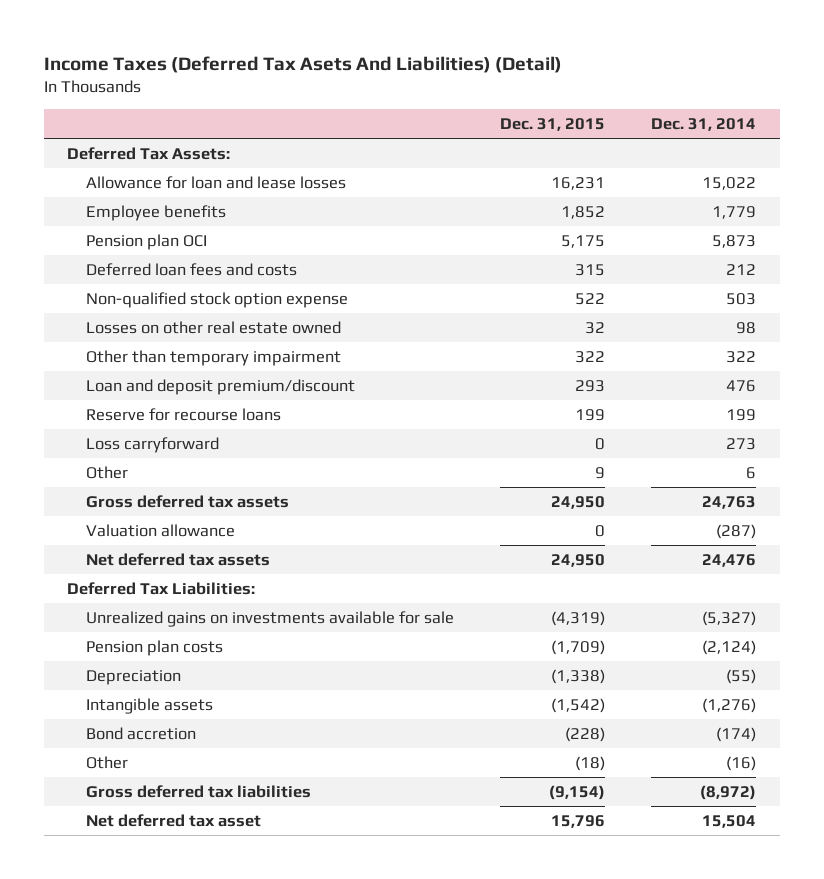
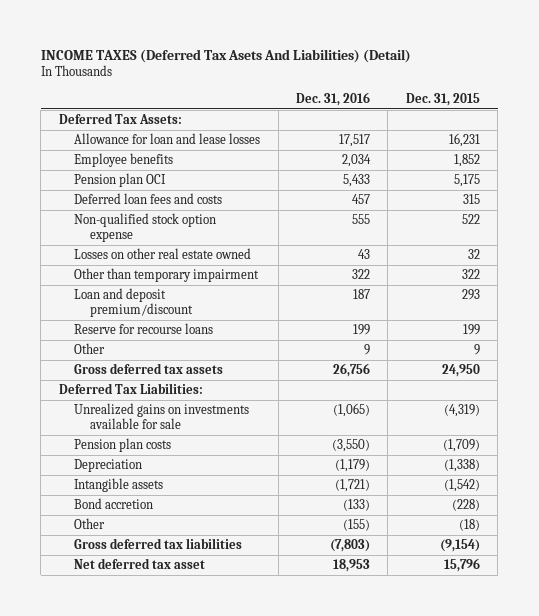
[44,55,563,73] Income Taxes (Deferred Tax Asets And Liabilities) (Detail) -> [40,48,411,63] INCOME TAXES (Deferred Tax Asets And Liabilities) (Detail)
[651,117,757,131] Dec. 31, 2014 -> none
none -> [296,91,371,106] Dec. 31, 2016
[85,437,219,454] Loss carryforward -> none
[85,524,235,538] Valuation allowance -> none
[85,553,270,567] Net deferred tax assets -> none

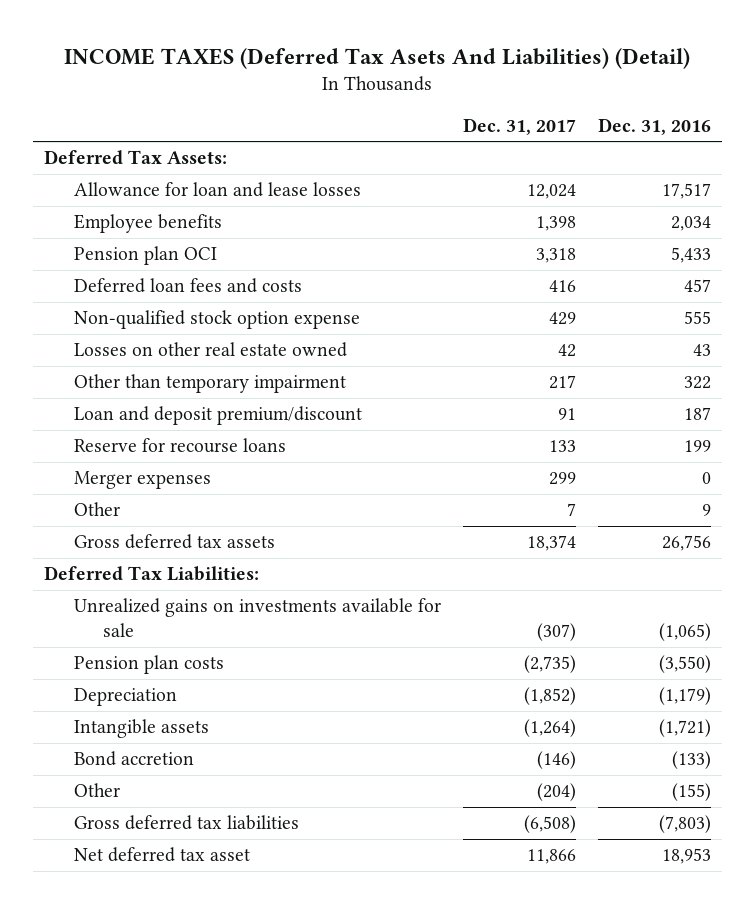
[405,92,480,106] Dec. 31, 2015 -> none
none -> [462,117,576,135] Dec. 31, 2017
none -> [73,471,211,490] Merger expenses

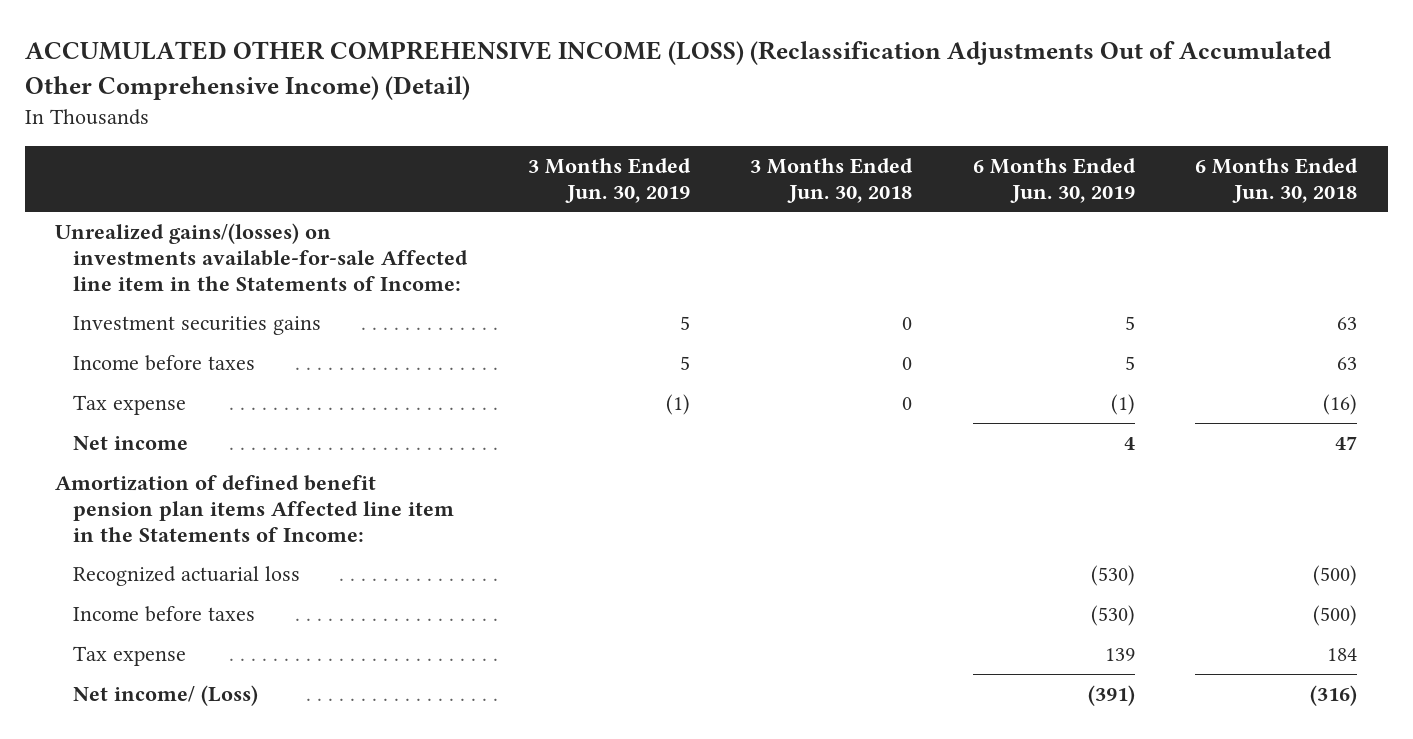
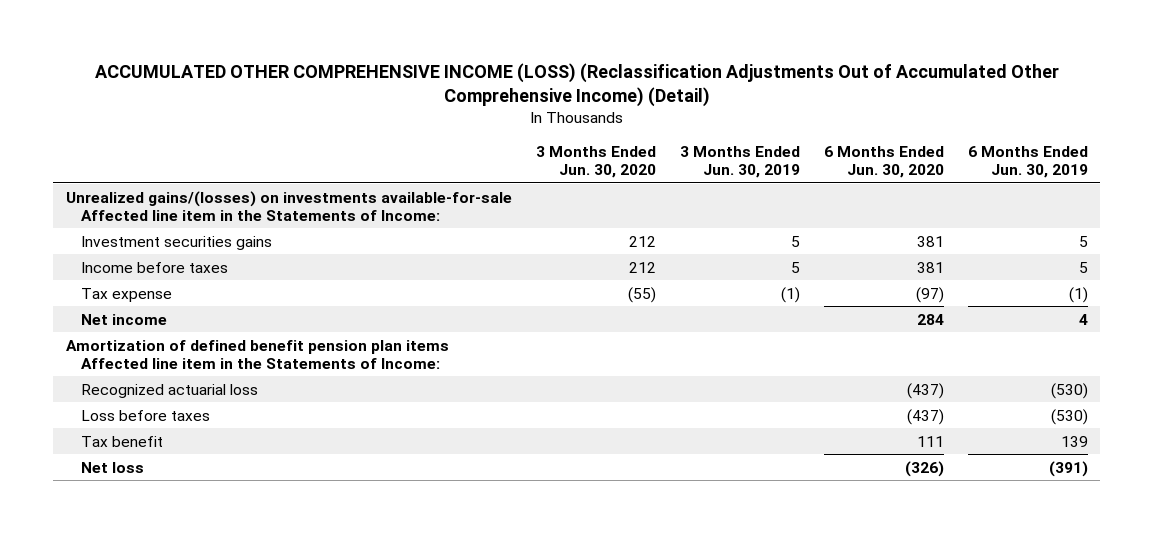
[750,157,914,203] 3 Months Ended Jun. 30, 2018 -> none
[1195,157,1359,203] 6 Months Ended Jun. 30, 2018 -> none
none -> [535,145,656,179] 3 Months Ended Jun. 30, 2020
none -> [824,145,945,179] 6 Months Ended Jun. 30, 2020
[73,606,256,623] Income before taxes -> [81,409,211,421] Loss before taxes
[73,646,187,667] Tax expense -> [81,435,164,447] Tax benefit
[73,685,259,707] Net income/ (Loss) -> [81,461,145,473] Net loss

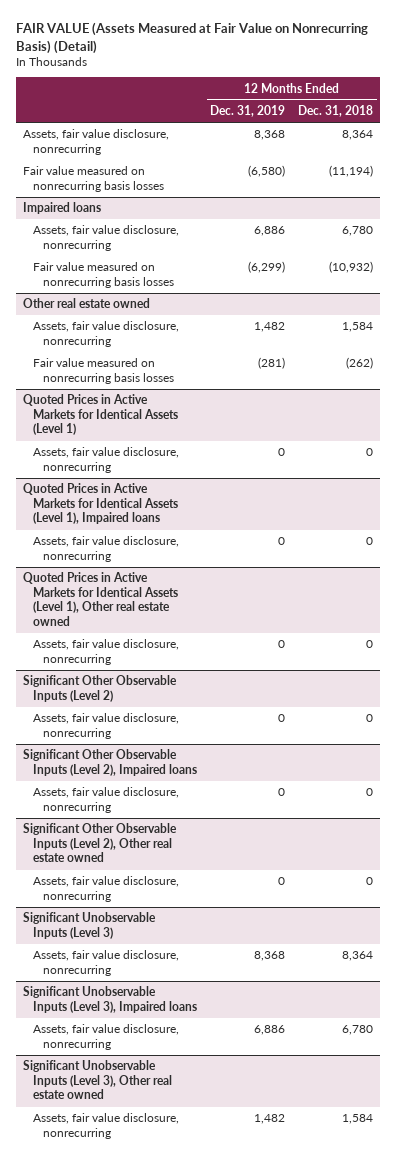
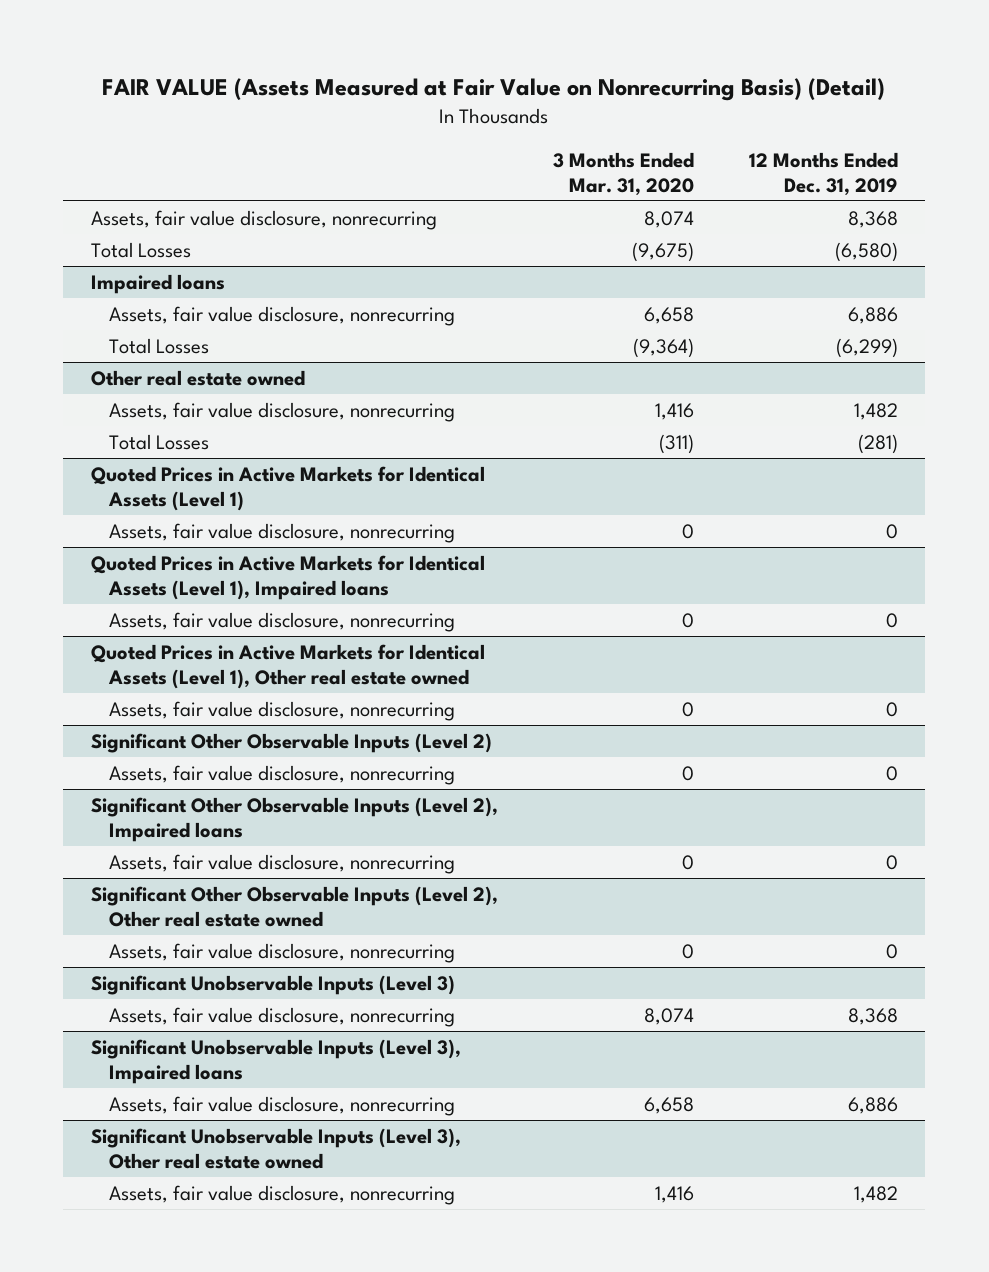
[298,105,374,118] Dec. 31, 2018 -> none
none -> [552,151,694,196] 3 Months Ended Mar. 31, 2020
[22,166,164,192] Fair value measured on nonrecurring basis losses -> [90,241,191,258] Total Losses
[32,262,175,288] Fair value measured on nonrecurring basis losses -> [109,337,210,354] Total Losses
[32,358,175,384] Fair value measured on nonrecurring basis losses -> [109,433,210,450] Total Losses

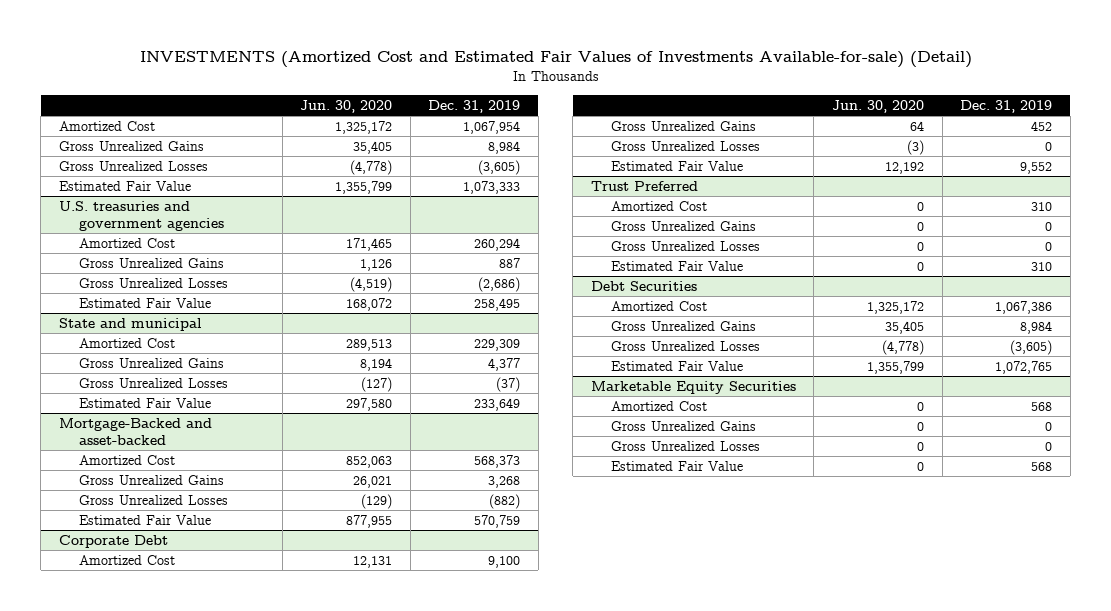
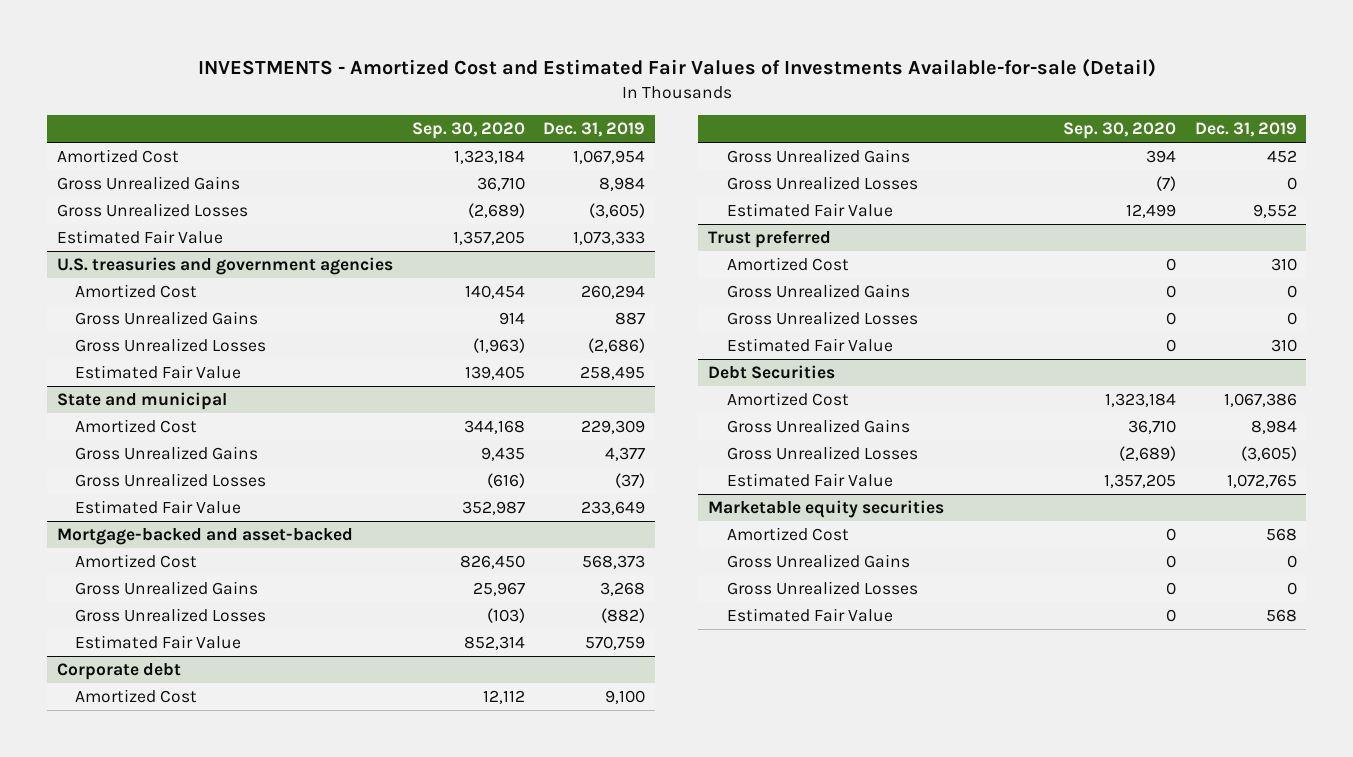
[139,51,972,69] INVESTMENTS (Amortized Cost and Estimated Fair Values of Investments Available-for-sale) (Detail) -> [197,58,1156,78] INVESTMENTS - Amortized Cost and Estimated Fair Values of Investments Available-for-sale (Detail)
[300,99,393,113] Jun. 30, 2020 -> none
none -> [411,122,525,140] Sep. 30, 2020
[59,417,213,445] Mortgage-Backed and asset-backed -> [56,528,353,546] Mortgage-backed and asset-backed
[59,534,169,548] Corporate Debt -> [56,663,181,681] Corporate debt
[590,180,698,191] Trust Preferred -> [707,230,831,249] Trust preferred
[590,380,796,394] Marketable Equity Securities -> [707,500,944,519] Marketable equity securities

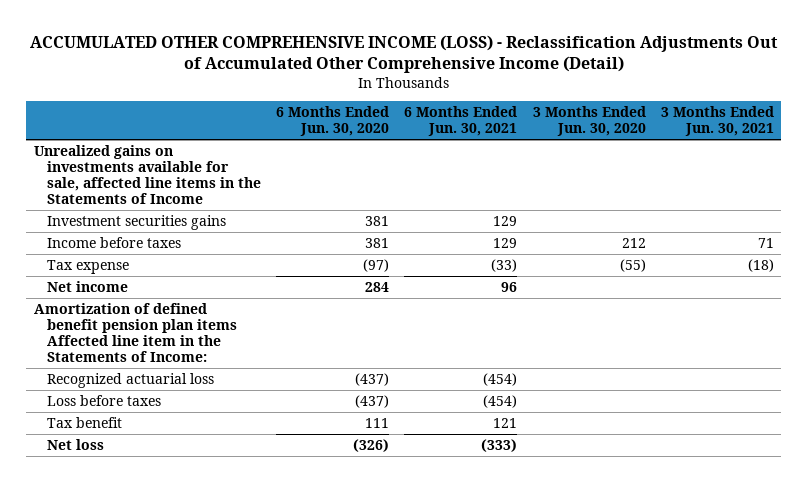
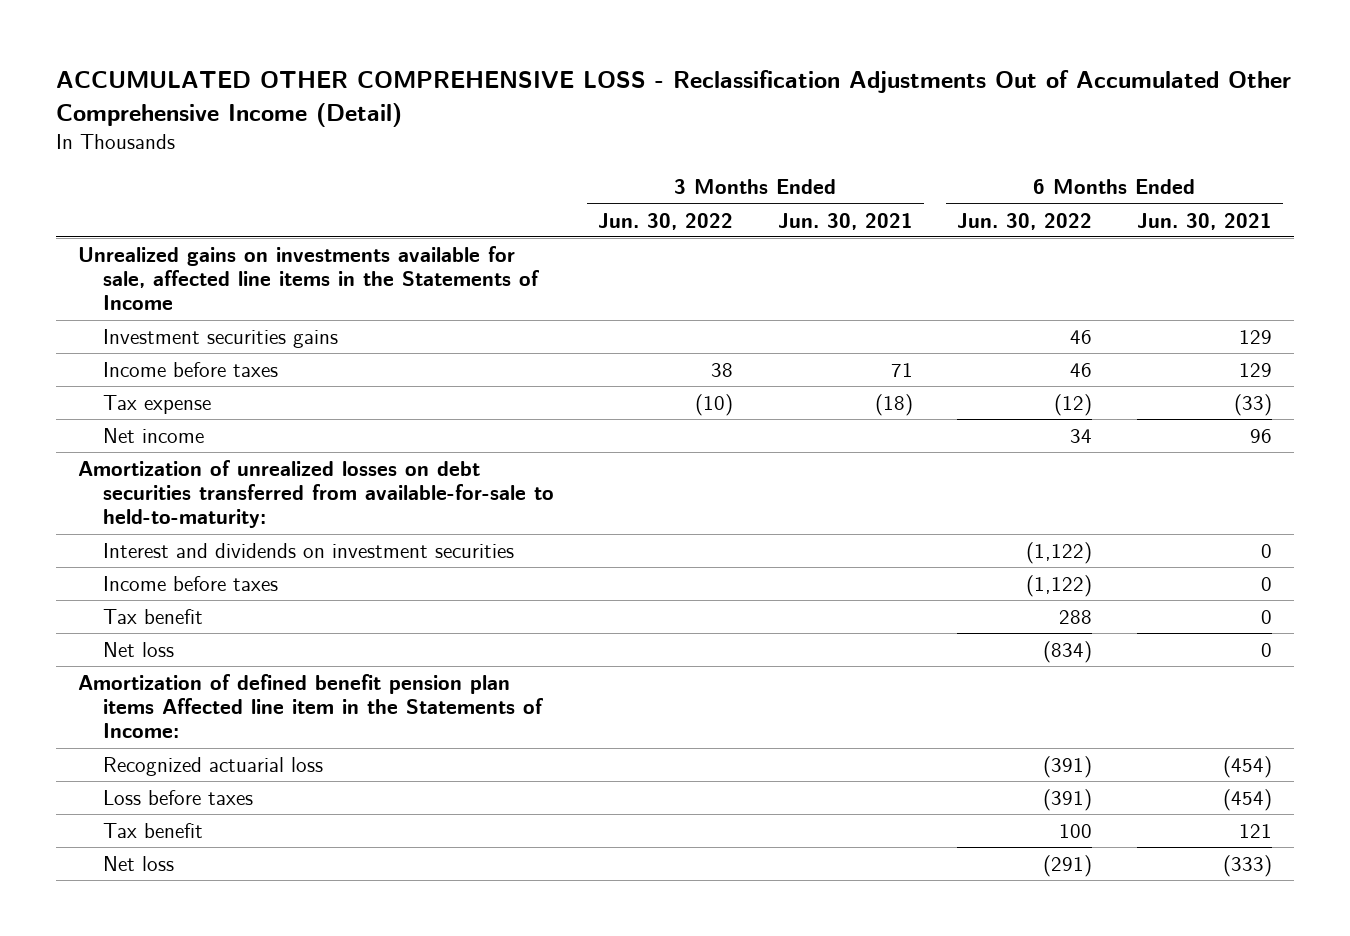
[29,34,778,73] ACCUMULATED OTHER COMPREHENSIVE INCOME (LOSS) - Reclassification Adjustments Out of Accumulated Other Comprehensive Income (Detail) -> [55,70,1291,128] ACCUMULATED OTHER COMPREHENSIVE LOSS - Reclassification Adjustments Out of Accumulated Other Comprehensive Income (Detail)
[276,106,390,137] 6 Months Ended Jun. 30, 2020 -> none
[532,106,646,137] 3 Months Ended Jun. 30, 2020 -> none
none -> [598,212,734,230] Jun. 30, 2022
none -> [957,212,1093,230] Jun. 30, 2022
none -> [78,460,554,529] Amortization of unrealized losses on debt securities transferred from available-for-sale to held-to-maturity:
none -> [102,543,514,559] Interest and dividends on investment securities
none -> [102,576,278,592] Income before taxes
none -> [102,609,203,625] Tax benefit
none -> [102,642,174,658] Net loss

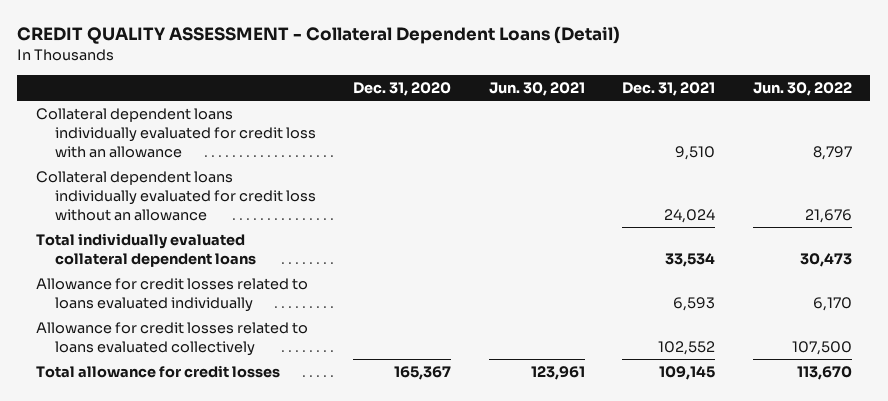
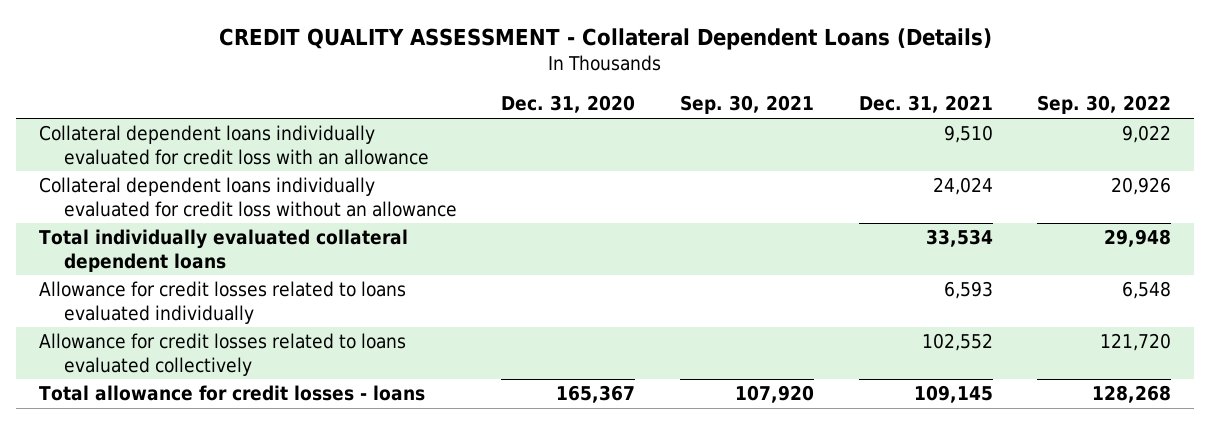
[17,26,621,45] CREDIT QUALITY ASSESSMENT - Collateral Dependent Loans (Detail) -> [219,28,993,51] CREDIT QUALITY ASSESSMENT - Collateral Dependent Loans (Details)
[488,81,585,96] Jun. 30, 2021 -> none
[752,81,852,96] Jun. 30, 2022 -> none
none -> [680,95,815,115] Sep. 30, 2021
none -> [1037,95,1172,115] Sep. 30, 2022
[36,365,281,379] Total allowance for credit losses -> [38,385,425,402] Total allowance for credit losses - loans

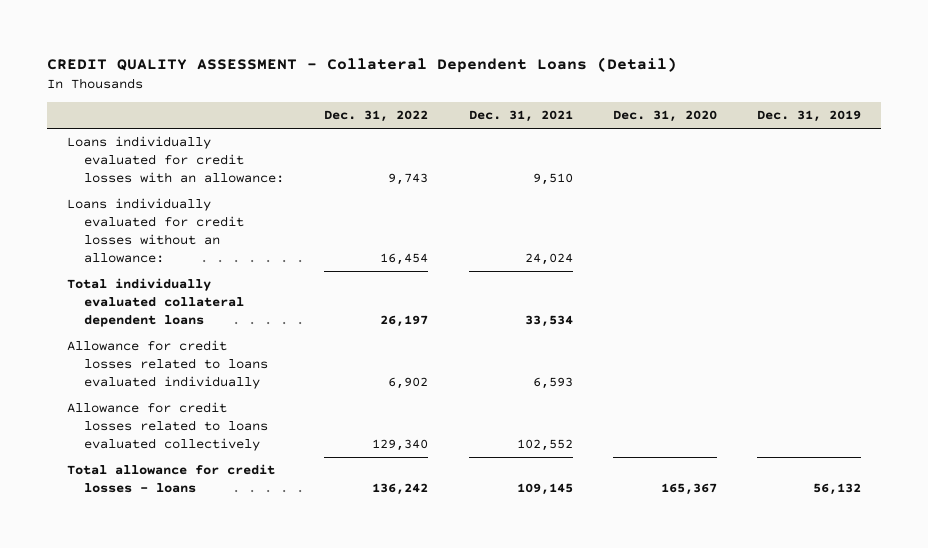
[219,28,993,51] CREDIT QUALITY ASSESSMENT - Collateral Dependent Loans (Details) -> [47,57,678,74] CREDIT QUALITY ASSESSMENT - Collateral Dependent Loans (Detail)
[680,95,815,115] Sep. 30, 2021 -> none
[1037,95,1172,115] Sep. 30, 2022 -> none
none -> [324,110,429,123] Dec. 31, 2022
none -> [756,110,861,123] Dec. 31, 2019
[38,125,429,165] Collateral dependent loans individually evaluated for credit loss with an allowance -> [67,136,285,183] Loans individually evaluated for credit losses with an allowance:
[38,177,457,217] Collateral dependent loans individually evaluated for credit loss without an allowance -> [67,198,245,263] Loans individually evaluated for credit losses without an allowance:

